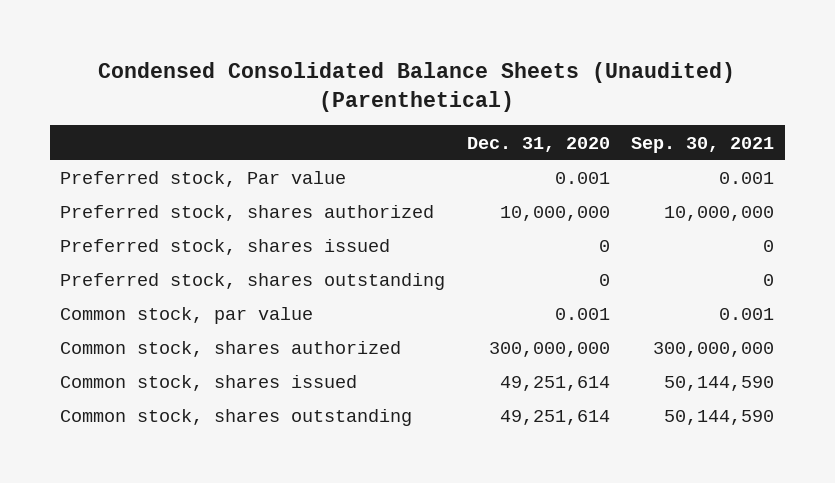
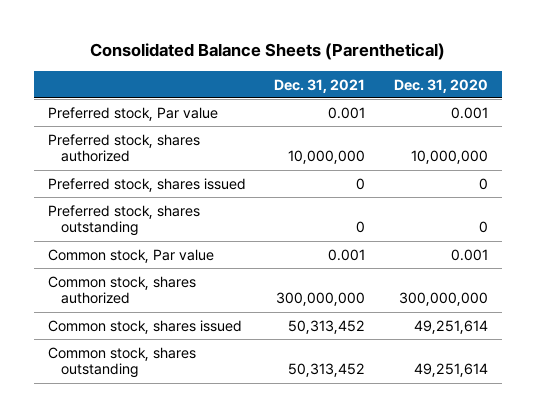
[98,62,736,112] Condensed Consolidated Balance Sheets (Unaudited) (Parenthetical) -> [89,43,445,61] Consolidated Balance Sheets (Parenthetical)
[631,136,775,153] Sep. 30, 2021 -> none
none -> [274,78,366,93] Dec. 31, 2021
[60,307,314,325] Common stock, par value -> [47,248,214,263] Common stock, Par value

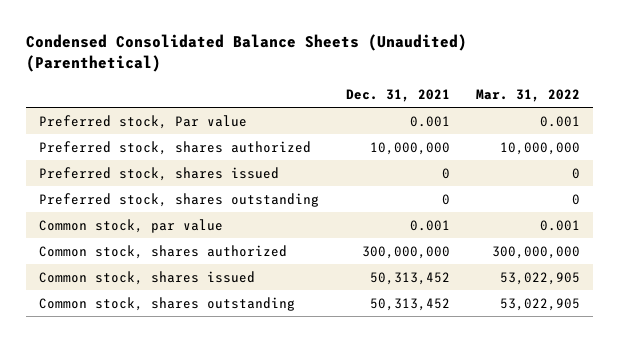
[89,43,445,61] Consolidated Balance Sheets (Parenthetical) -> [25,33,467,73] Condensed Consolidated Balance Sheets (Unaudited) (Parenthetical)
[393,78,488,93] Dec. 31, 2020 -> none
none -> [475,89,580,103] Mar. 31, 2022
[47,248,214,263] Common stock, Par value -> [39,218,224,233] Common stock, par value

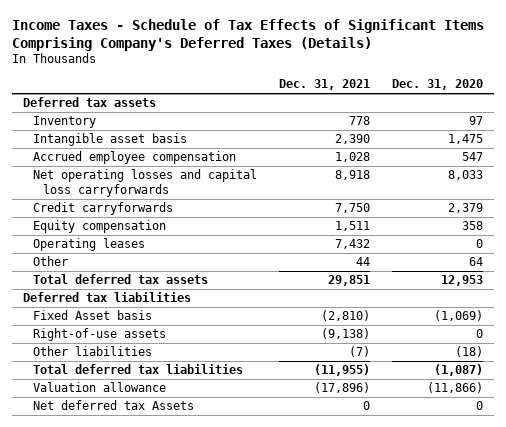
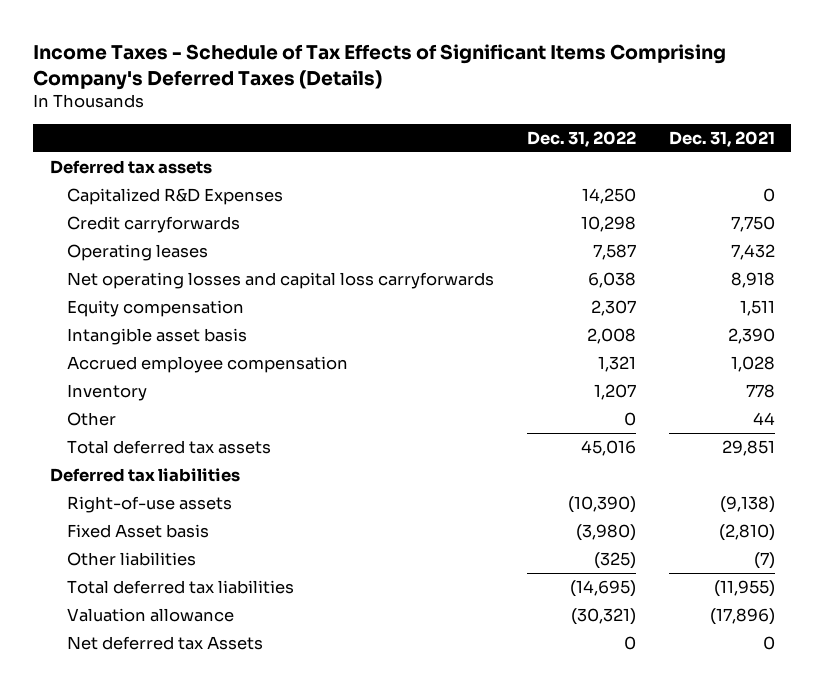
[391,79,483,91] Dec. 31, 2020 -> none
none -> [526,130,636,147] Dec. 31, 2022
none -> [67,187,284,205] Capitalized R&D Expenses
[33,169,258,197] Net operating losses and capital loss carryforwards -> [67,271,495,289] Net operating losses and capital loss carryforwards
[33,220,167,234] Equity compensation -> [67,299,245,317] Equity compensation
[33,133,188,147] Intangible asset basis -> [67,327,248,345] Intangible asset basis
[33,151,237,165] Accrued employee compensation -> [67,355,349,373] Accrued employee compensation
[33,116,97,129] Inventory -> [67,383,148,401] Inventory
[33,310,153,321] Fixed Asset basis -> [67,523,210,538] Fixed Asset basis

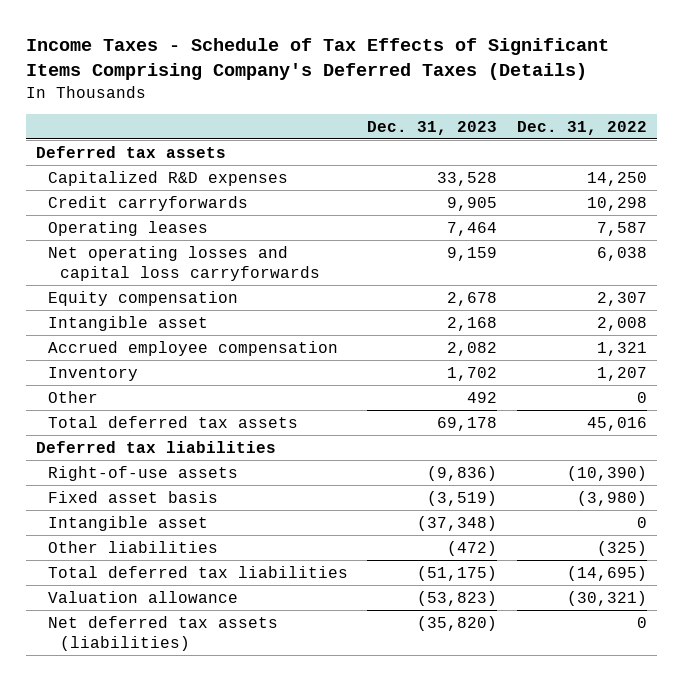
[668,130,775,147] Dec. 31, 2021 -> none
none -> [367,120,498,135] Dec. 31, 2023
[67,187,284,205] Capitalized R&D Expenses -> [47,170,288,186] Capitalized R&D expenses
[67,327,248,345] Intangible asset basis -> [47,315,208,331] Intangible asset
[67,523,210,538] Fixed Asset basis -> [47,490,218,503] Fixed asset basis
none -> [47,515,208,531] Intangible asset
[67,635,264,650] Net deferred tax Assets -> [47,615,278,652] Net deferred tax assets (liabilities)

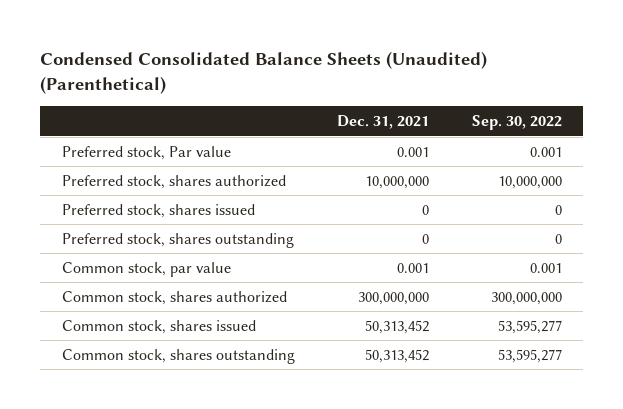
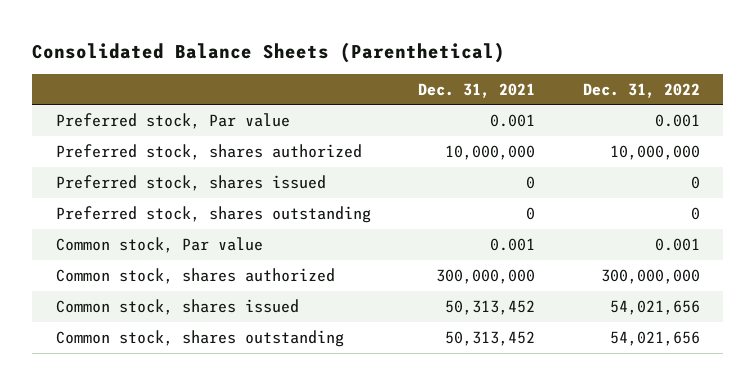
[40,51,488,95] Condensed Consolidated Balance Sheets (Unaudited) (Parenthetical) -> [32,41,506,63] Consolidated Balance Sheets (Parenthetical)
[471,115,562,131] Sep. 30, 2022 -> none
none -> [582,82,700,98] Dec. 31, 2022
[61,261,231,277] Common stock, par value -> [56,237,264,254] Common stock, Par value

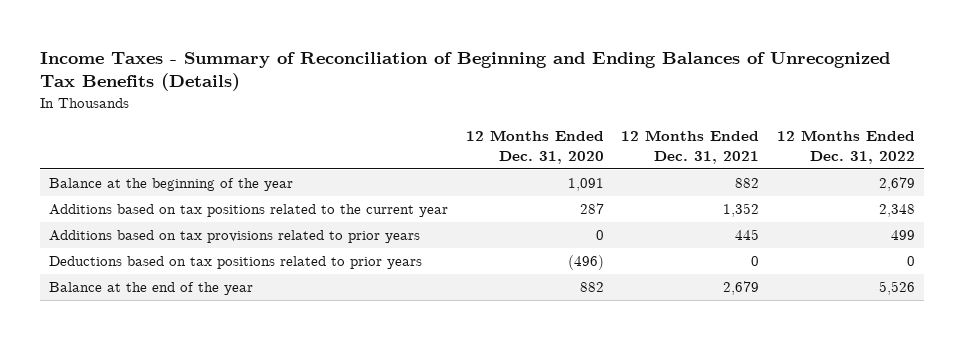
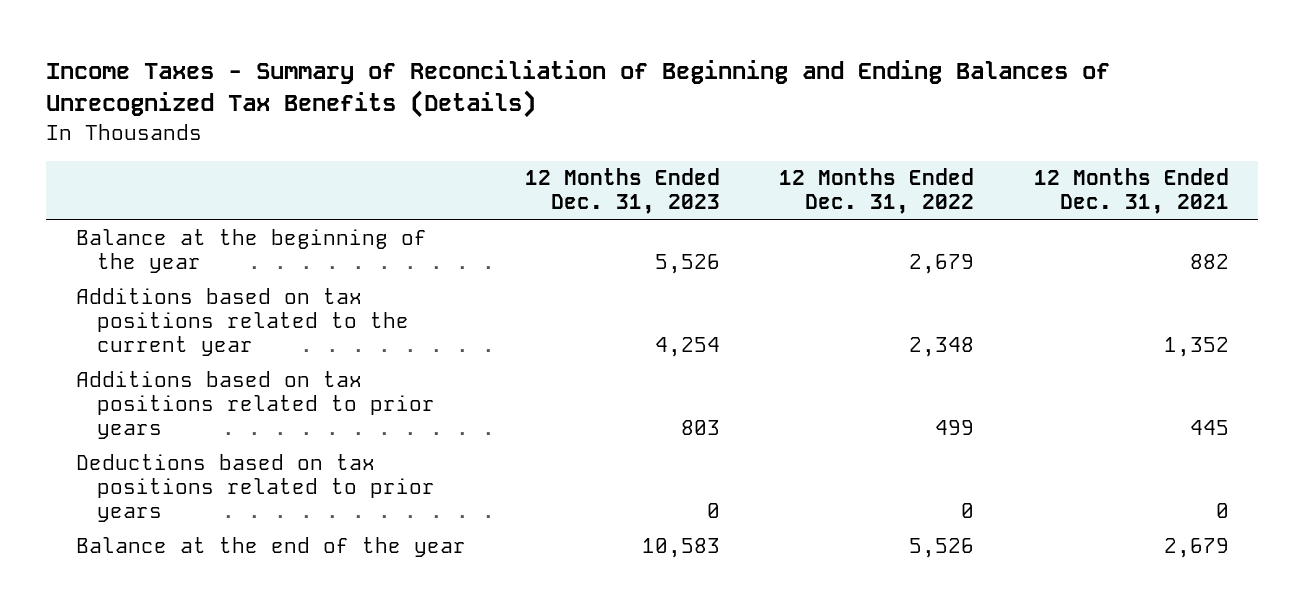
[465,130,604,164] 12 Months Ended Dec. 31, 2020 -> none
none -> [525,168,721,215] 12 Months Ended Dec. 31, 2023
[48,230,420,244] Additions based on tax provisions related to prior years -> [75,370,436,440] Additions based on tax positions related to prior years

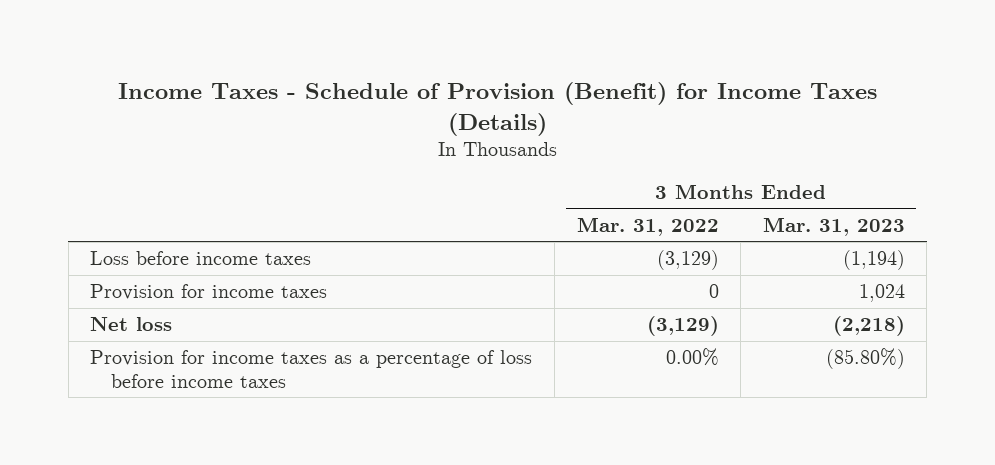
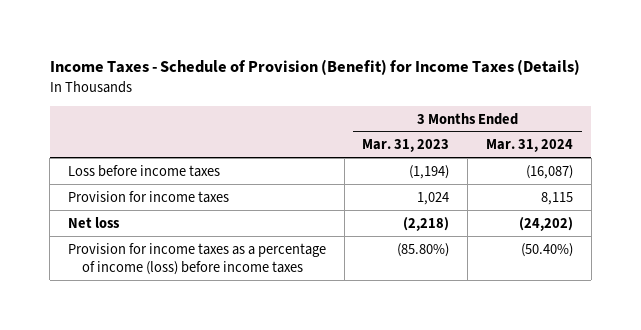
[576,216,719,236] Mar. 31, 2022 -> none
none -> [485,139,573,153] Mar. 31, 2024
[90,350,533,388] Provision for income taxes as a percentage of loss before income taxes -> [68,242,327,276] Provision for income taxes as a percentage of income (loss) before income taxes

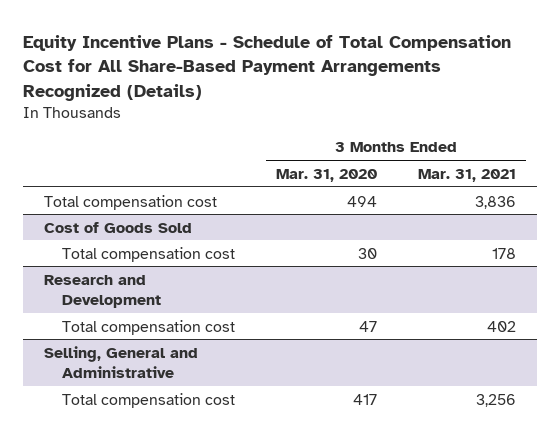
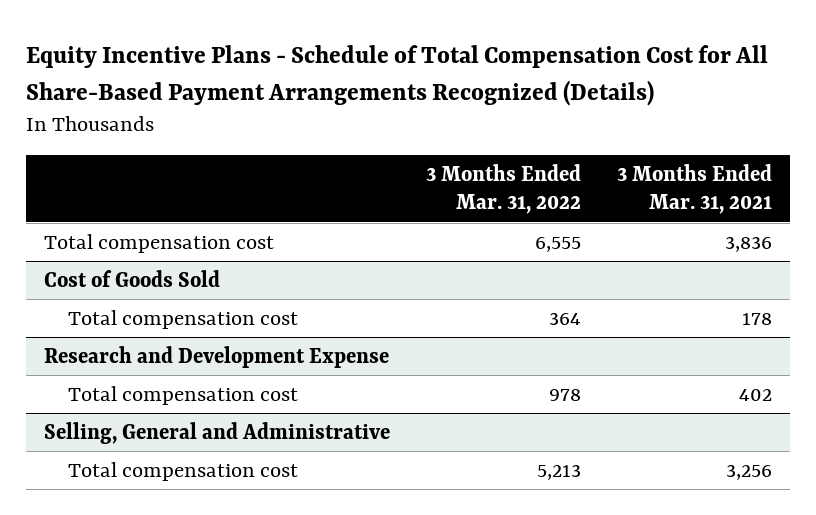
[276,168,378,182] Mar. 31, 2020 -> none
none -> [425,163,581,215] 3 Months Ended Mar. 31, 2022
[43,274,162,308] Research and Development -> [44,345,390,368] Research and Development Expense

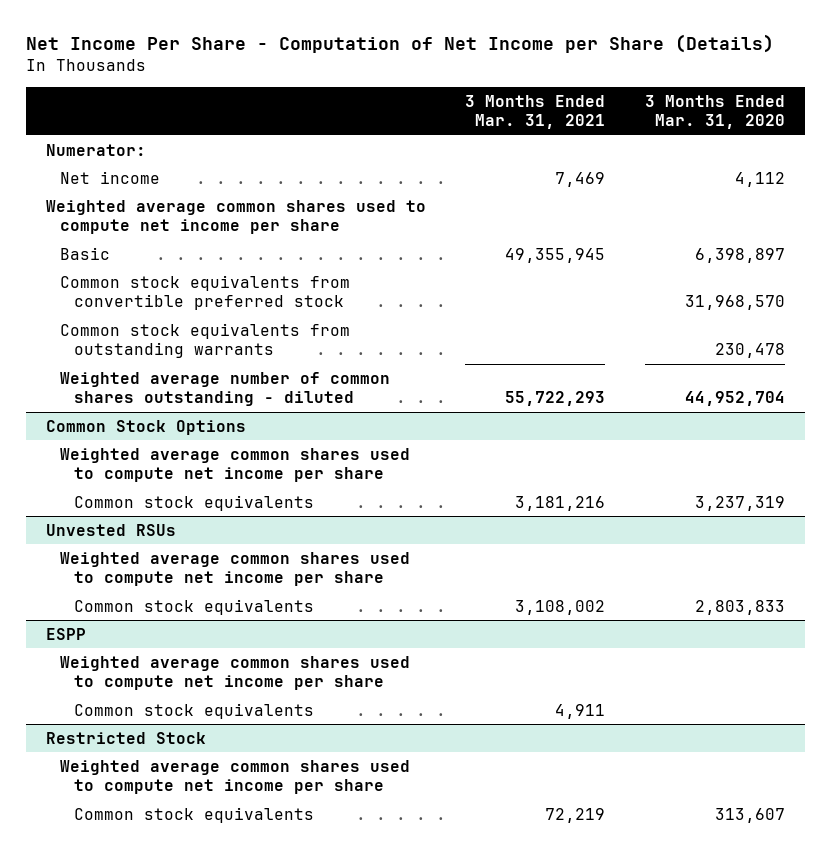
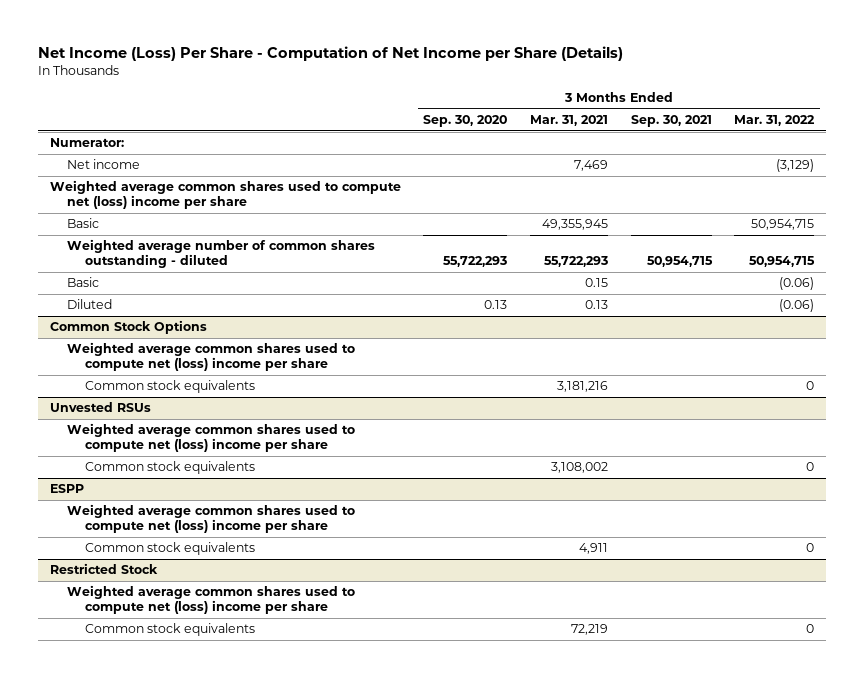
[25,34,774,54] Net Income Per Share - Computation of Net Income per Share (Details) -> [38,45,624,61] Net Income (Loss) Per Share - Computation of Net Income per Share (Details)
[645,94,786,130] 3 Months Ended Mar. 31, 2020 -> none
none -> [423,115,508,128] Sep. 30, 2020
none -> [630,115,712,128] Sep. 30, 2021
none -> [734,115,816,127] Mar. 31, 2022
[45,199,426,235] Weighted average common shares used to compute net income per share -> [49,180,401,210] Weighted average common shares used to compute net (loss) income per share
[59,274,350,311] Common stock equivalents from convertible preferred stock -> none
[59,322,350,359] Common stock equivalents from outstanding warrants -> none
none -> [67,277,100,288] Basic
none -> [67,299,113,310] Diluted
[59,447,410,483] Weighted average common shares used to compute net income per share -> [67,342,356,372] Weighted average common shares used to compute net (loss) income per share
[59,551,410,587] Weighted average common shares used to compute net income per share -> [67,423,356,453] Weighted average common shares used to compute net (loss) income per share
[59,655,410,691] Weighted average common shares used to compute net income per share -> [67,504,356,534] Weighted average common shares used to compute net (loss) income per share
[59,759,410,795] Weighted average common shares used to compute net income per share -> [67,585,356,615] Weighted average common shares used to compute net (loss) income per share

